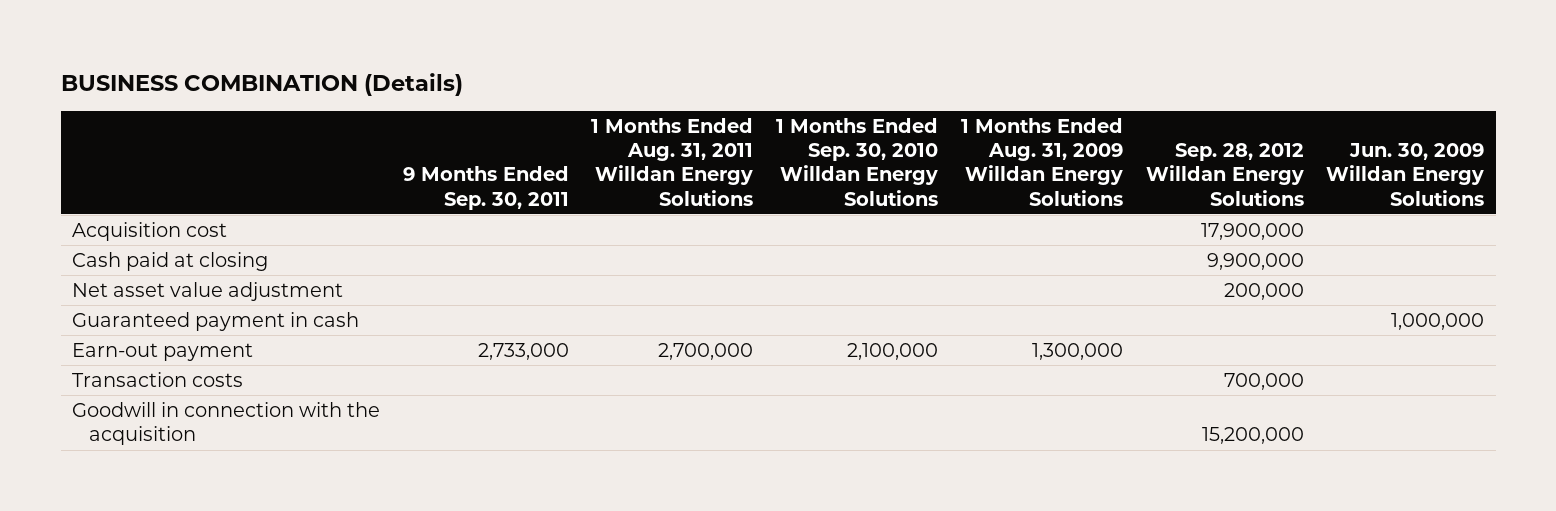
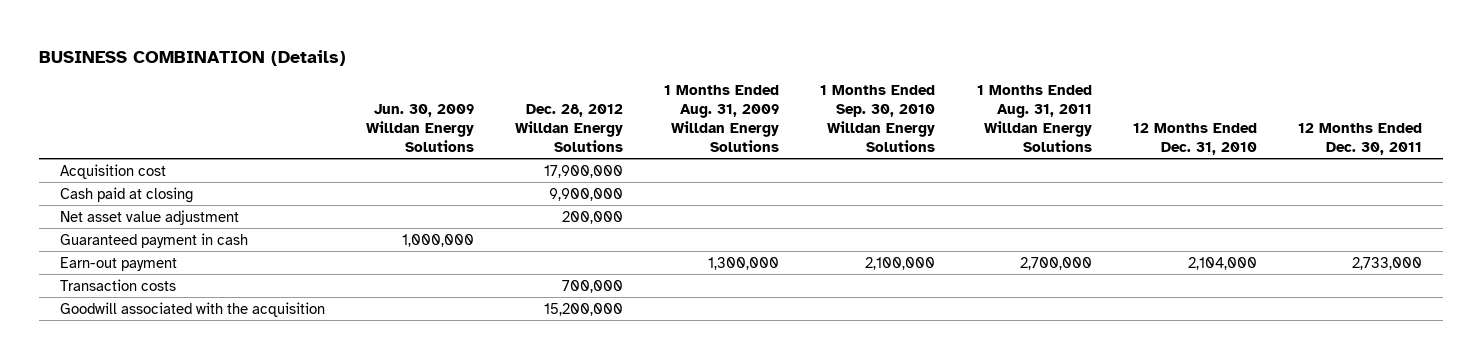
[402,166,569,210] 9 Months Ended Sep. 30, 2011 -> none
[1145,142,1304,206] Sep. 28, 2012 Willdan Energy Solutions -> none
none -> [515,103,624,152] Dec. 28, 2012 Willdan Energy Solutions
none -> [1132,122,1257,155] 12 Months Ended Dec. 31, 2010
none -> [1298,122,1423,155] 12 Months Ended Dec. 30, 2011
[72,401,381,446] Goodwill in connection with the acquisition -> [59,301,325,317] Goodwill associated with the acquisition

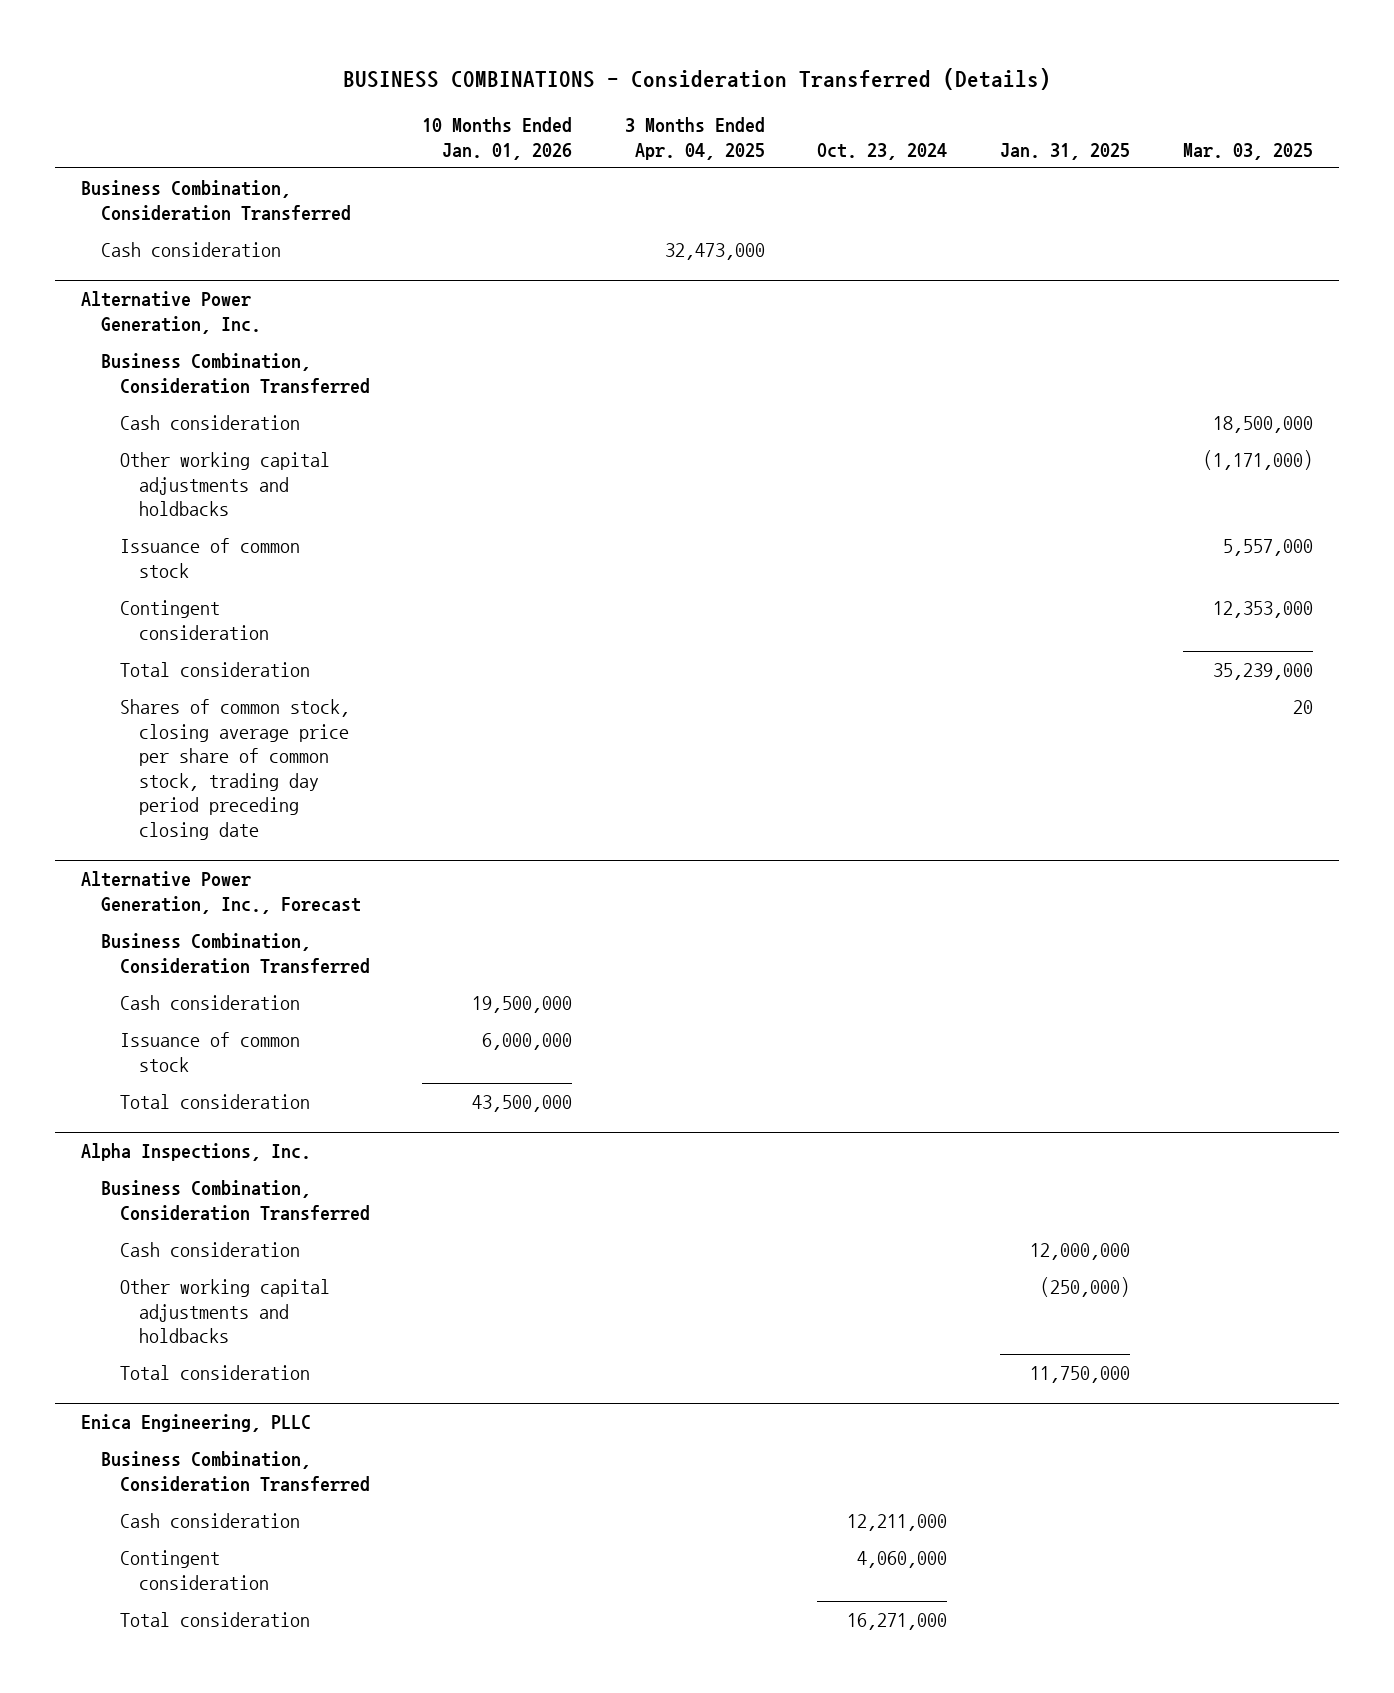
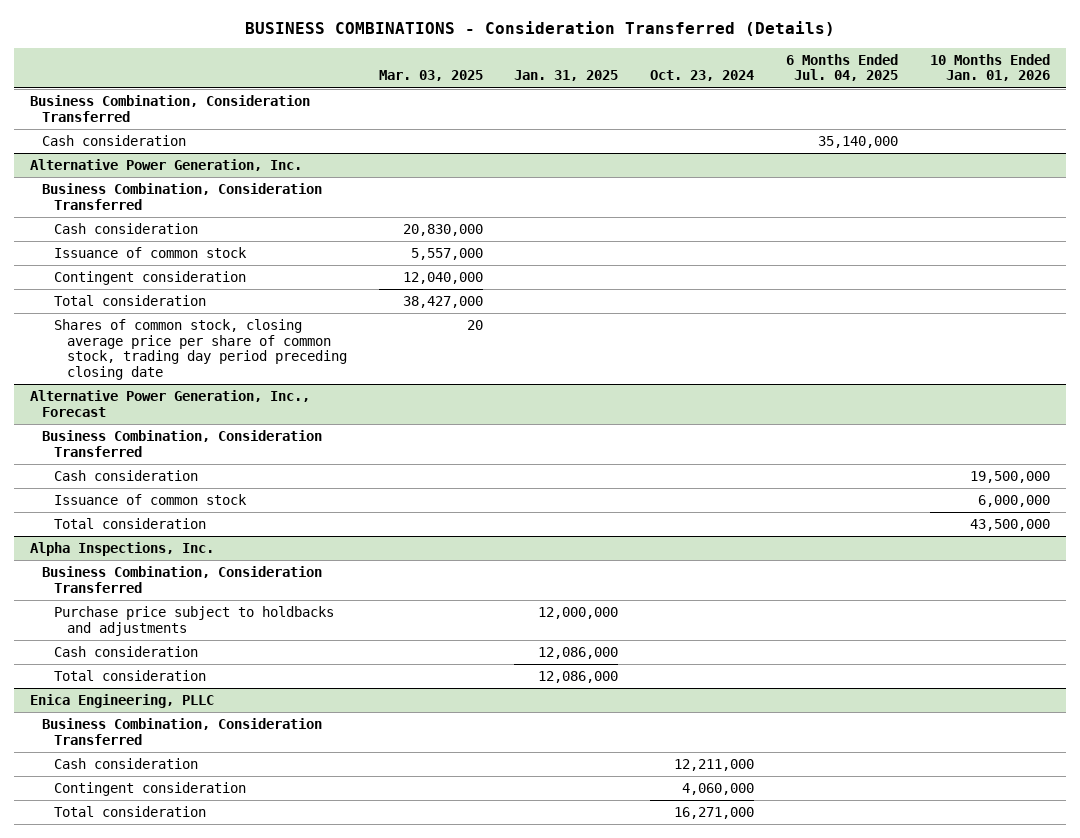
[624,117,765,160] 3 Months Ended Apr. 04, 2025 -> none
none -> [786,53,899,82] 6 Months Ended Jul. 04, 2025
[119,452,330,517] Other working capital adjustments and holdbacks -> none
[1212,416,1313,434] 18,500,000 -> [402,224,483,237] 20,830,000
[1212,601,1313,619] 12,353,000 -> [402,272,483,285] 12,040,000
[1212,663,1313,681] 35,239,000 -> [402,296,483,309] 38,427,000
[119,1279,330,1344] Other working capital adjustments and holdbacks -> none
none -> [54,606,335,636] Purchase price subject to holdbacks and adjustments
[1030,1243,1131,1261] 12,000,000 -> [538,647,619,660] 12,086,000
[1030,1366,1131,1384] 11,750,000 -> [538,671,619,684] 12,086,000

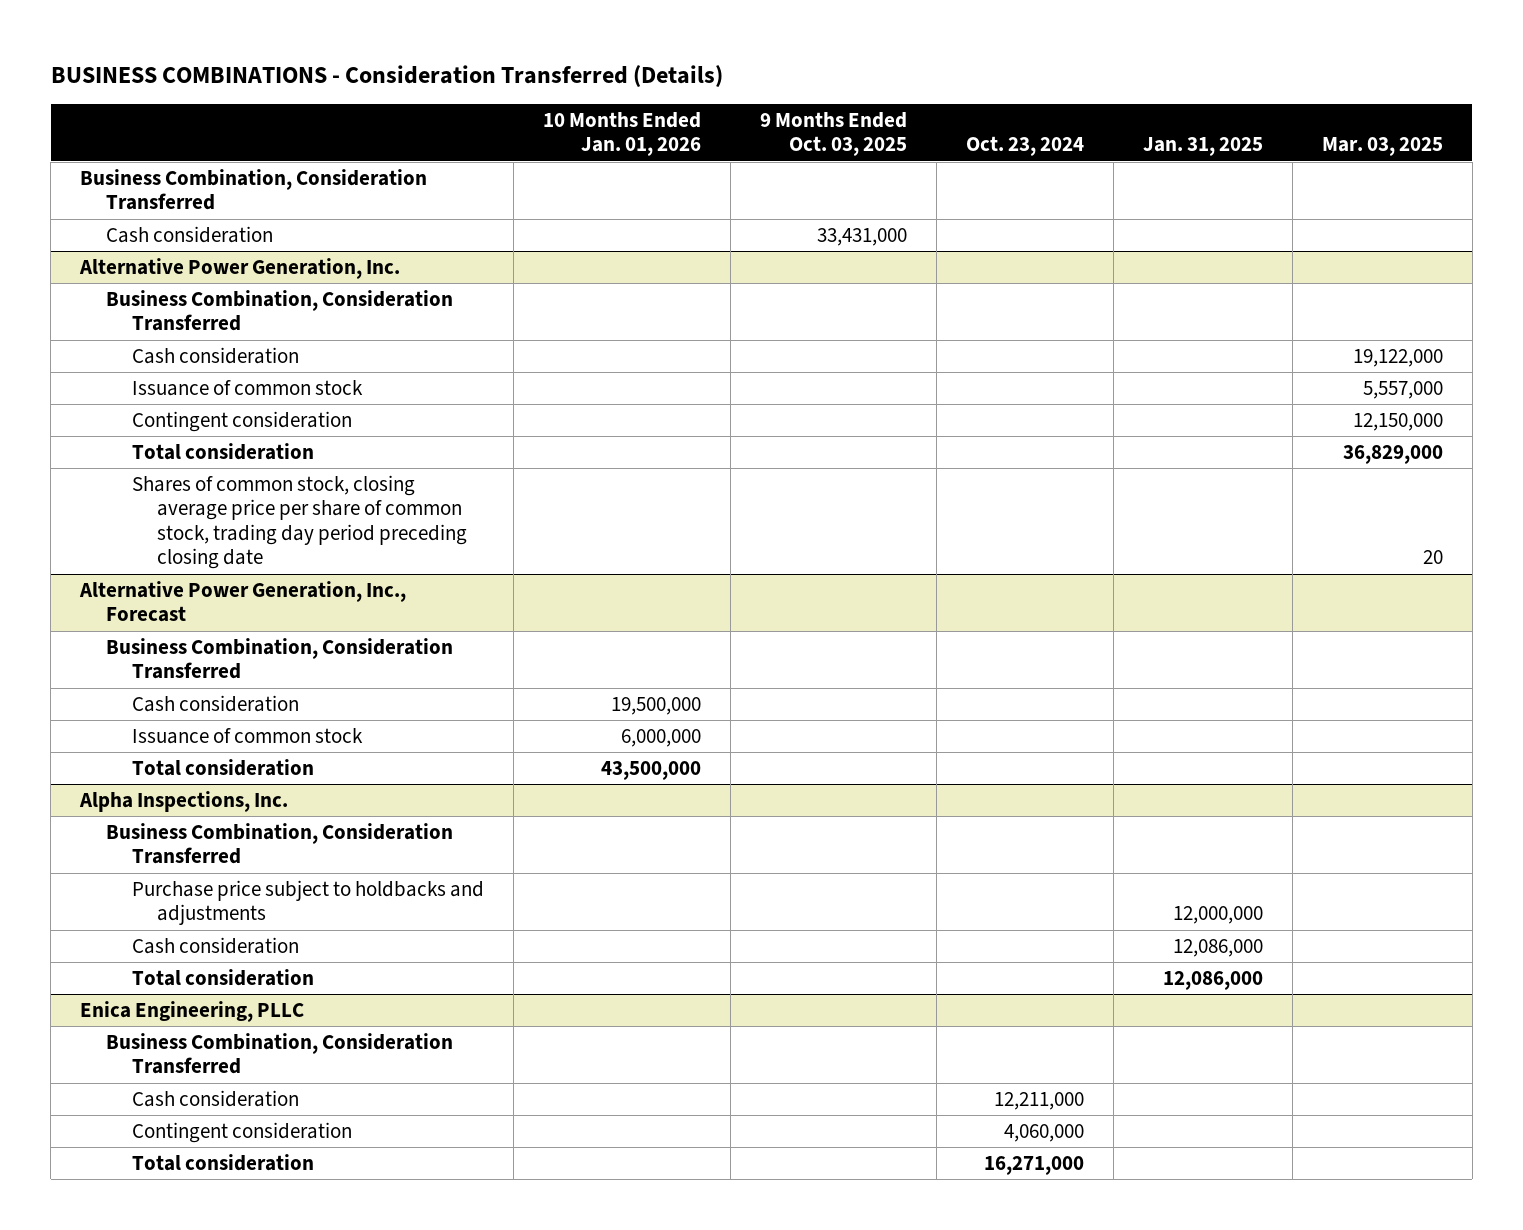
[786,53,899,82] 6 Months Ended Jul. 04, 2025 -> none
none -> [759,111,907,157] 9 Months Ended Oct. 03, 2025
[402,224,483,237] 20,830,000 -> [1352,349,1443,368] 19,122,000
[402,272,483,285] 12,040,000 -> [1352,413,1443,432] 12,150,000
[402,296,483,309] 38,427,000 -> [1342,445,1443,465] 36,829,000

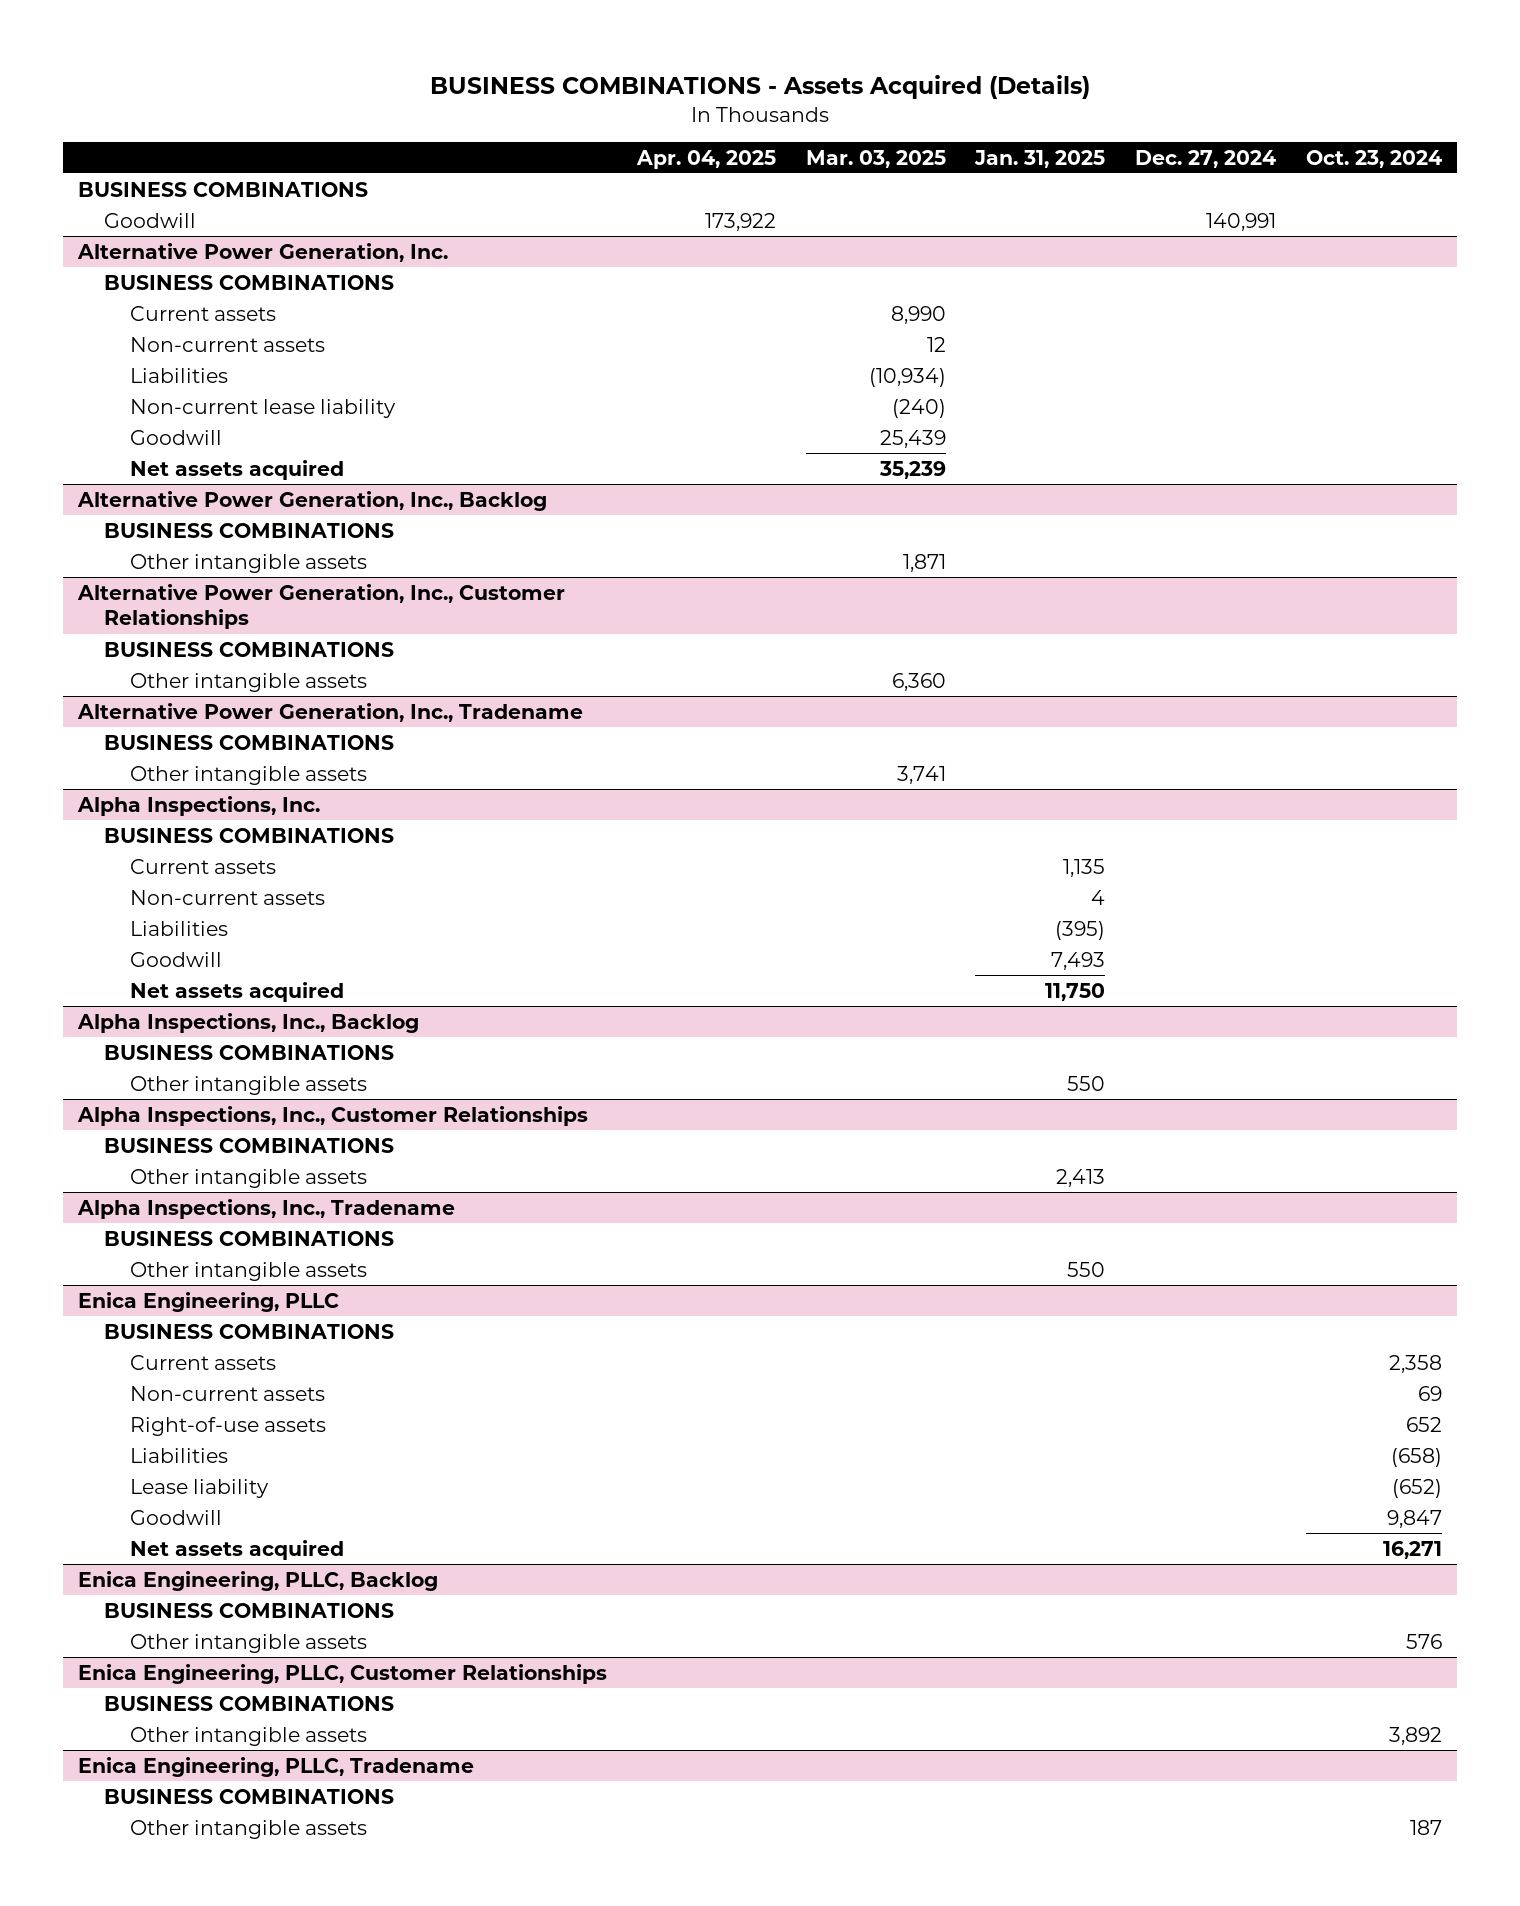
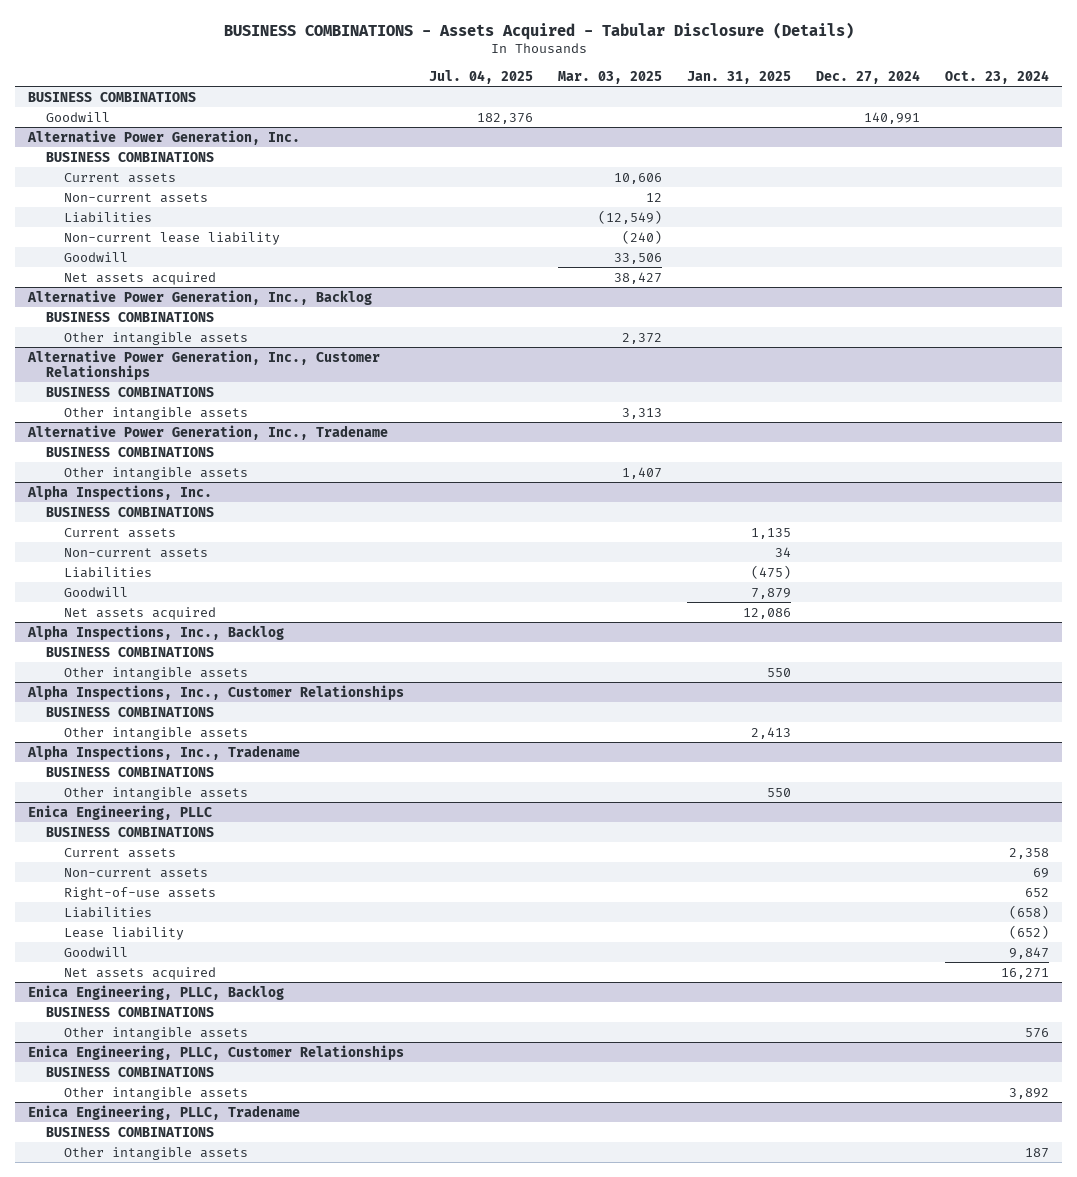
[429,75,1090,100] BUSINESS COMBINATIONS - Assets Acquired (Details) -> [223,21,854,40] BUSINESS COMBINATIONS - Assets Acquired - Tabular Disclosure (Details)
[635,149,776,169] Apr. 04, 2025 -> none
none -> [428,69,533,84] Jul. 04, 2025
[890,305,946,324] 8,990 -> [614,172,663,184] 10,606
[868,367,946,387] (10,934) -> [598,209,663,224] (12,549)
[879,429,946,448] 25,439 -> [614,252,663,264] 33,506
[878,460,946,479] 35,239 -> [614,271,663,284] 38,427
[902,553,946,572] 1,871 -> [622,332,663,344] 2,372
[891,672,946,691] 6,360 -> [622,407,663,419] 3,313
[896,765,946,784] 3,741 -> [622,466,663,479] 1,407
[1091,889,1106,905] 4 -> [775,546,792,557] 34
[1055,920,1106,940] (395) -> [751,564,792,579] (475)
[1051,951,1106,970] 7,493 -> [751,587,792,599] 7,879
[1045,982,1106,1001] 11,750 -> [743,607,792,619] 12,086

